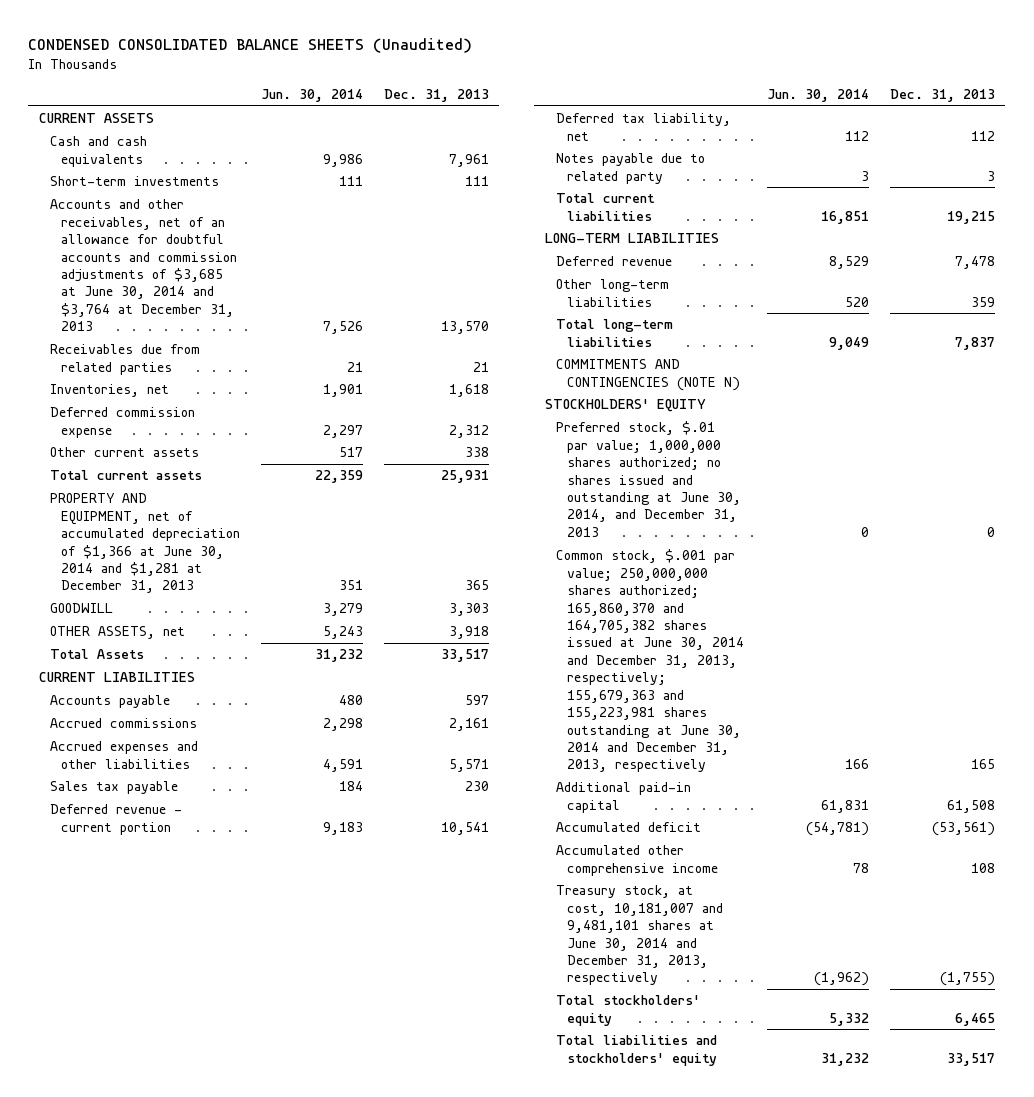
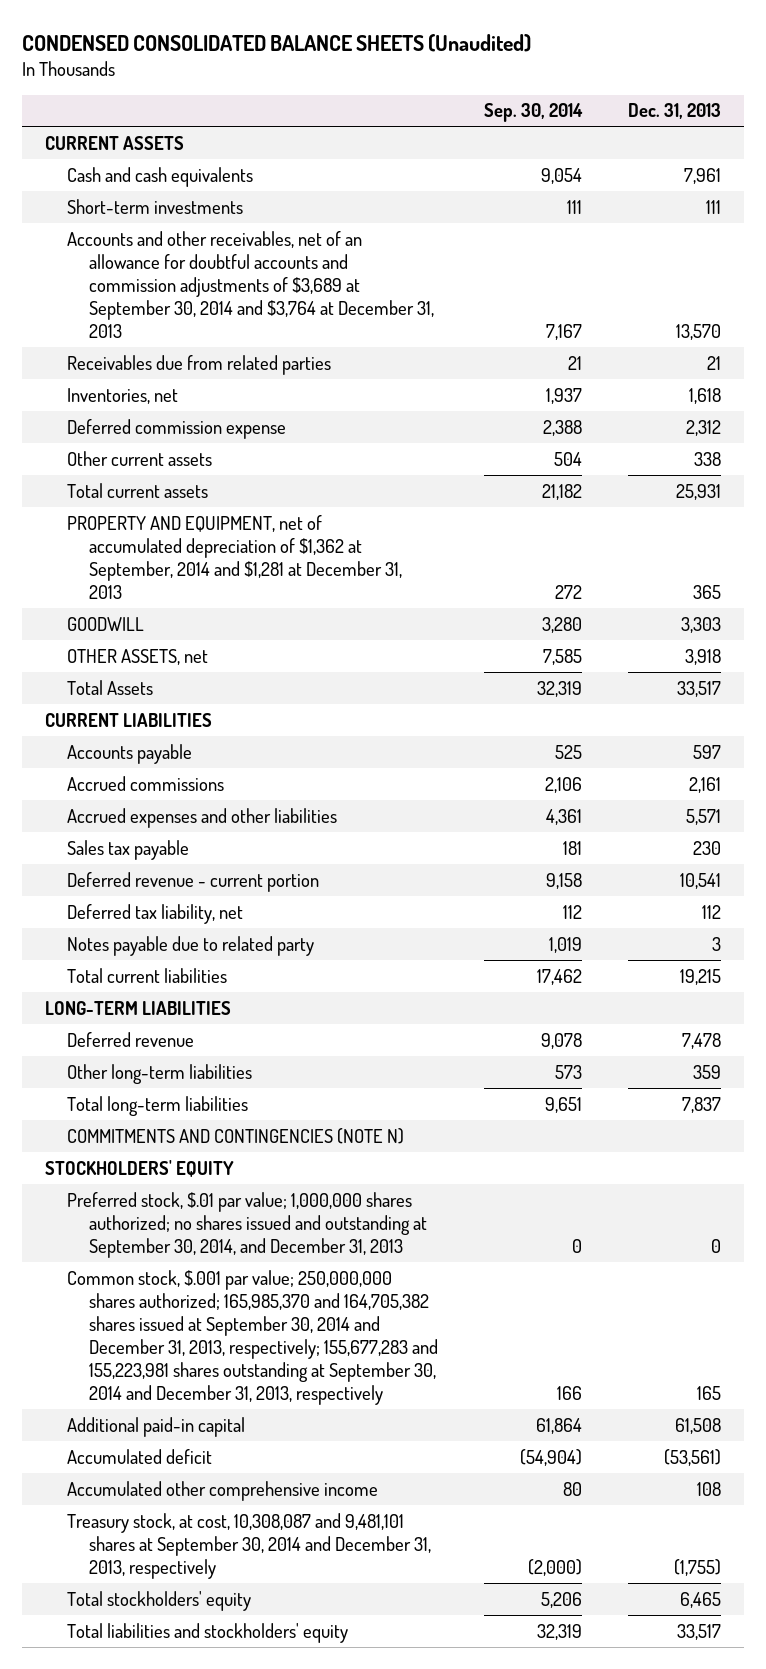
[260,89,363,103] Jun. 30, 2014 -> none
none -> [484,103,584,123] Sep. 30, 2014
[49,199,237,332] Accounts and other receivables, net of an allowance for doubtful accounts and commission adjustments of $3,685 at June 30, 2014 and $3,764 at December 31, 2013 -> [67,230,435,339] Accounts and other receivables, net of an allowance for doubtful accounts and commission adjustments of $3,689 at September 30, 2014 and $3,764 at December 31, 2013
[49,493,240,594] PROPERTY AND EQUIPMENT, net of accumulated depreciation of $1,366 at June 30, 2014 and $1,281 at December 31, 2013 -> [67,514,403,600] PROPERTY AND EQUIPMENT, net of accumulated depreciation of $1,362 at September, 2014 and $1,281 at December 31, 2013
[555,421,741,537] Preferred stock, $.01 par value; 1,000,000 shares authorized; no shares issued and outstanding at June 30, 2014, and December 31, 2013 -> [67,1191,428,1258] Preferred stock, $.01 par value; 1,000,000 shares authorized; no shares issued and outstanding at September 30, 2014, and December 31, 2013
[555,549,744,773] Common stock, $.001 par value; 250,000,000 shares authorized; 165,860,370 and 164,705,382 shares issued at June 30, 2014 and December 31, 2013, respectively; 155,679,363 and 155,223,981 shares outstanding at June 30, 2014 and December 31, 2013, respectively -> [67,1269,439,1406] Common stock, $.001 par value; 250,000,000 shares authorized; 165,985,370 and 164,705,382 shares issued at September 30, 2014 and December 31, 2013, respectively; 155,677,283 and 155,223,981 shares outstanding at September 30, 2014 and December 31, 2013, respectively
[555,885,723,986] Treasury stock, at cost, 10,181,007 and 9,481,101 shares at June 30, 2014 and December 31, 2013, respectively -> [67,1512,432,1579] Treasury stock, at cost, 10,308,087 and 9,481,101 shares at September 30, 2014 and December 31, 2013, respectively

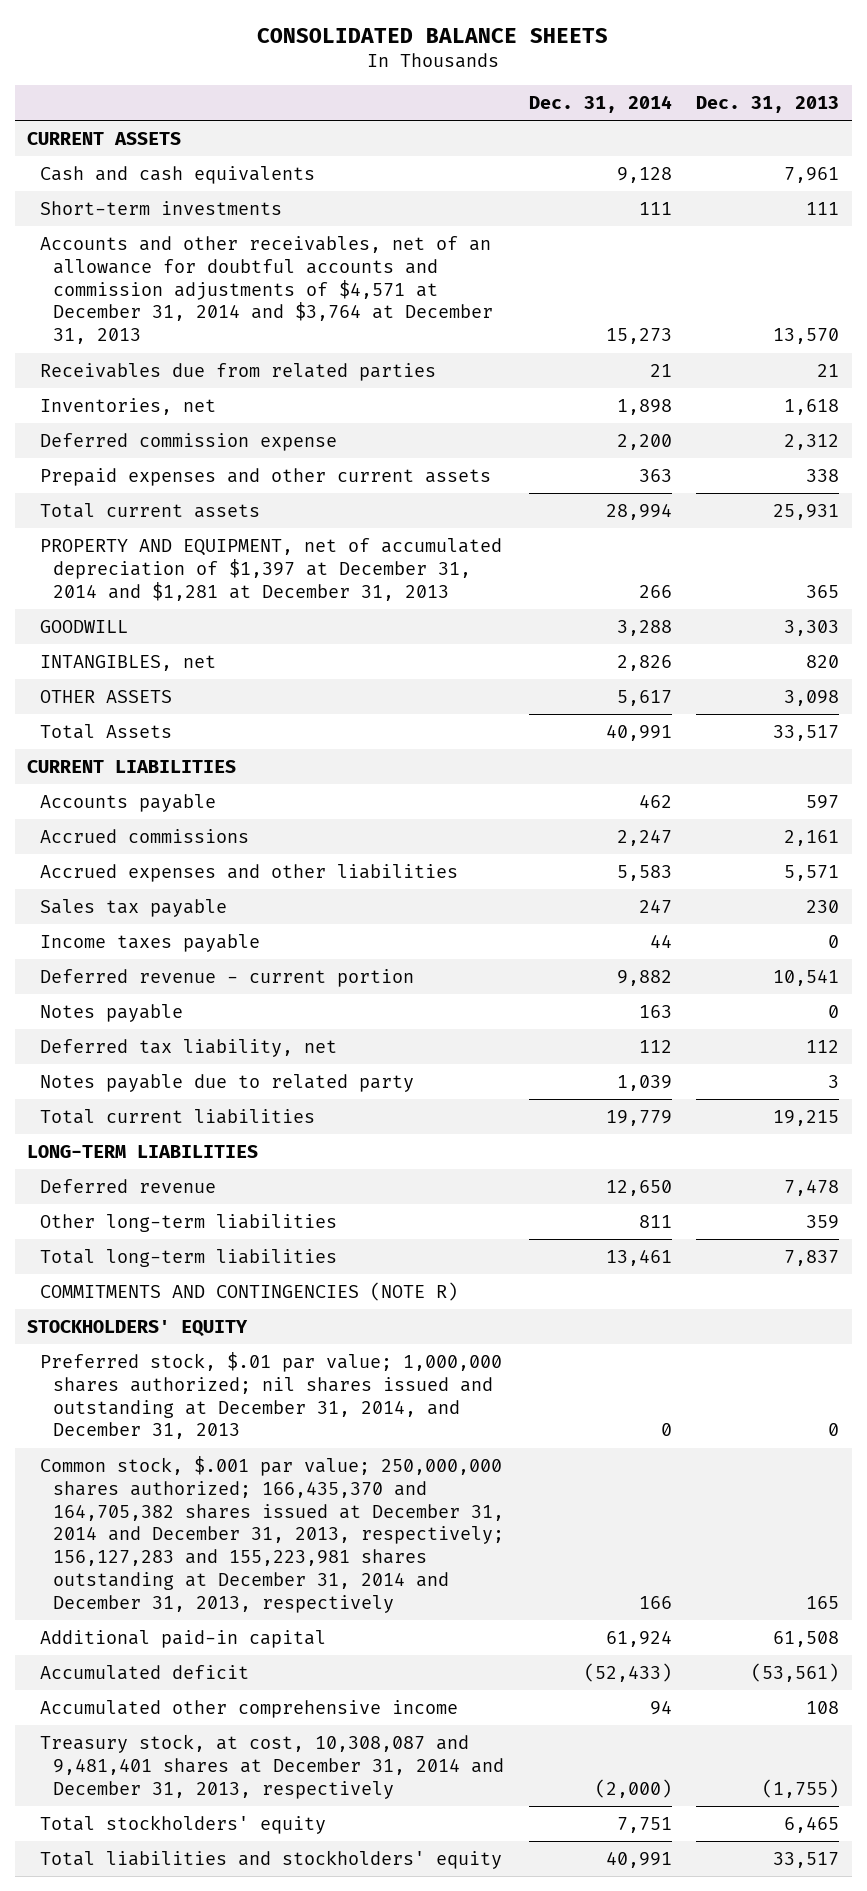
[21,33,531,52] CONDENSED CONSOLIDATED BALANCE SHEETS (Unaudited) -> [257,27,609,43] CONSOLIDATED BALANCE SHEETS
[484,103,584,123] Sep. 30, 2014 -> none
none -> [528,94,672,113] Dec. 31, 2014
[67,230,435,339] Accounts and other receivables, net of an allowance for doubtful accounts and commission adjustments of $3,689 at September 30, 2014 and $3,764 at December 31, 2013 -> [40,236,493,345] Accounts and other receivables, net of an allowance for doubtful accounts and commission adjustments of $4,571 at December 31, 2014 and $3,764 at December 31, 2013
[67,450,213,466] Other current assets -> [40,468,492,487] Prepaid expenses and other current assets
[67,514,403,600] PROPERTY AND EQUIPMENT, net of accumulated depreciation of $1,362 at September, 2014 and $1,281 at December 31, 2013 -> [40,538,503,601] PROPERTY AND EQUIPMENT, net of accumulated depreciation of $1,397 at December 31, 2014 and $1,281 at December 31, 2013
none -> [40,655,217,672] INTANGIBLES, net
[67,648,209,665] OTHER ASSETS, net -> [40,690,173,704] OTHER ASSETS
[685,648,722,665] 3,918 -> [784,690,840,707] 3,098
none -> [40,934,261,953] Income taxes payable
none -> [40,1004,184,1023] Notes payable
[67,1127,405,1144] COMMITMENTS AND CONTINGENCIES (NOTE N) -> [40,1282,459,1302] COMMITMENTS AND CONTINGENCIES (NOTE R)
[67,1191,428,1258] Preferred stock, $.01 par value; 1,000,000 shares authorized; no shares issued and outstanding at September 30, 2014, and December 31, 2013 -> [40,1352,503,1440] Preferred stock, $.01 par value; 1,000,000 shares authorized; nil shares issued and outstanding at December 31, 2014, and December 31, 2013
[67,1269,439,1406] Common stock, $.001 par value; 250,000,000 shares authorized; 165,985,370 and 164,705,382 shares issued at September 30, 2014 and December 31, 2013, respectively; 155,677,283 and 155,223,981 shares outstanding at September 30, 2014 and December 31, 2013, respectively -> [40,1456,504,1613] Common stock, $.001 par value; 250,000,000 shares authorized; 166,435,370 and 164,705,382 shares issued at December 31, 2014 and December 31, 2013, respectively; 156,127,283 and 155,223,981 shares outstanding at December 31, 2014 and December 31, 2013, respectively
[67,1512,432,1579] Treasury stock, at cost, 10,308,087 and 9,481,101 shares at September 30, 2014 and December 31, 2013, respectively -> [40,1734,504,1799] Treasury stock, at cost, 10,308,087 and 9,481,401 shares at December 31, 2014 and December 31, 2013, respectively

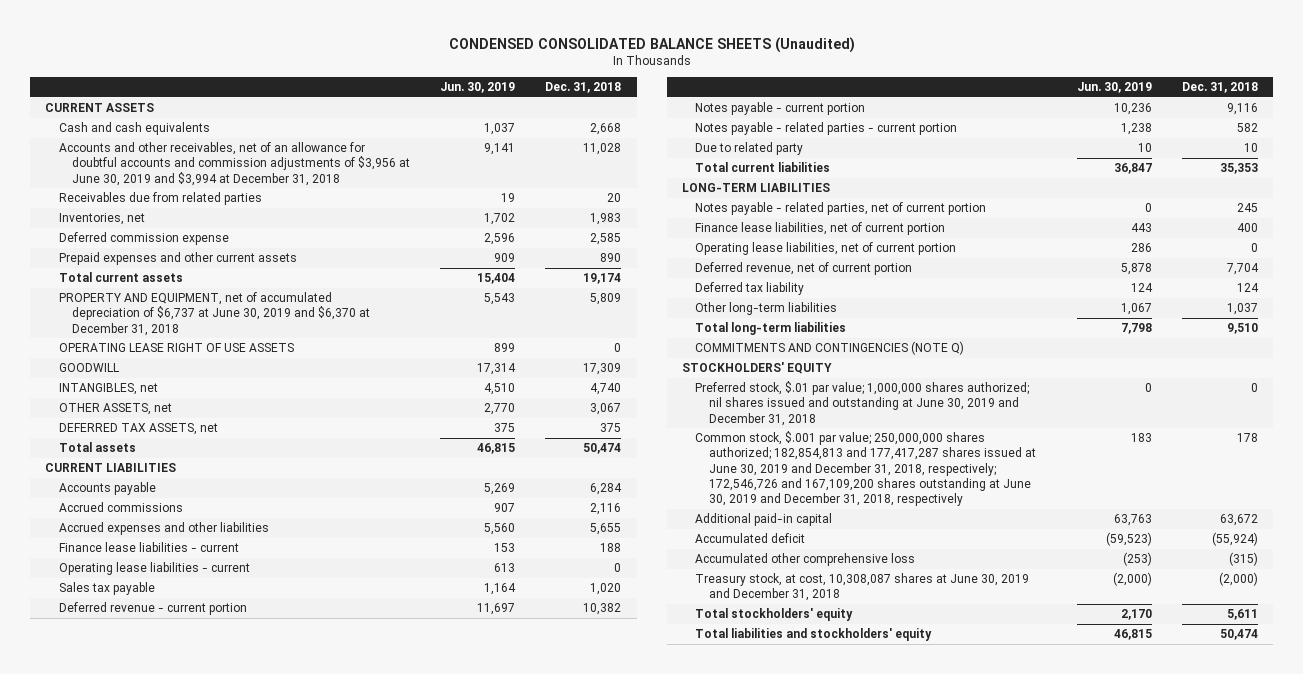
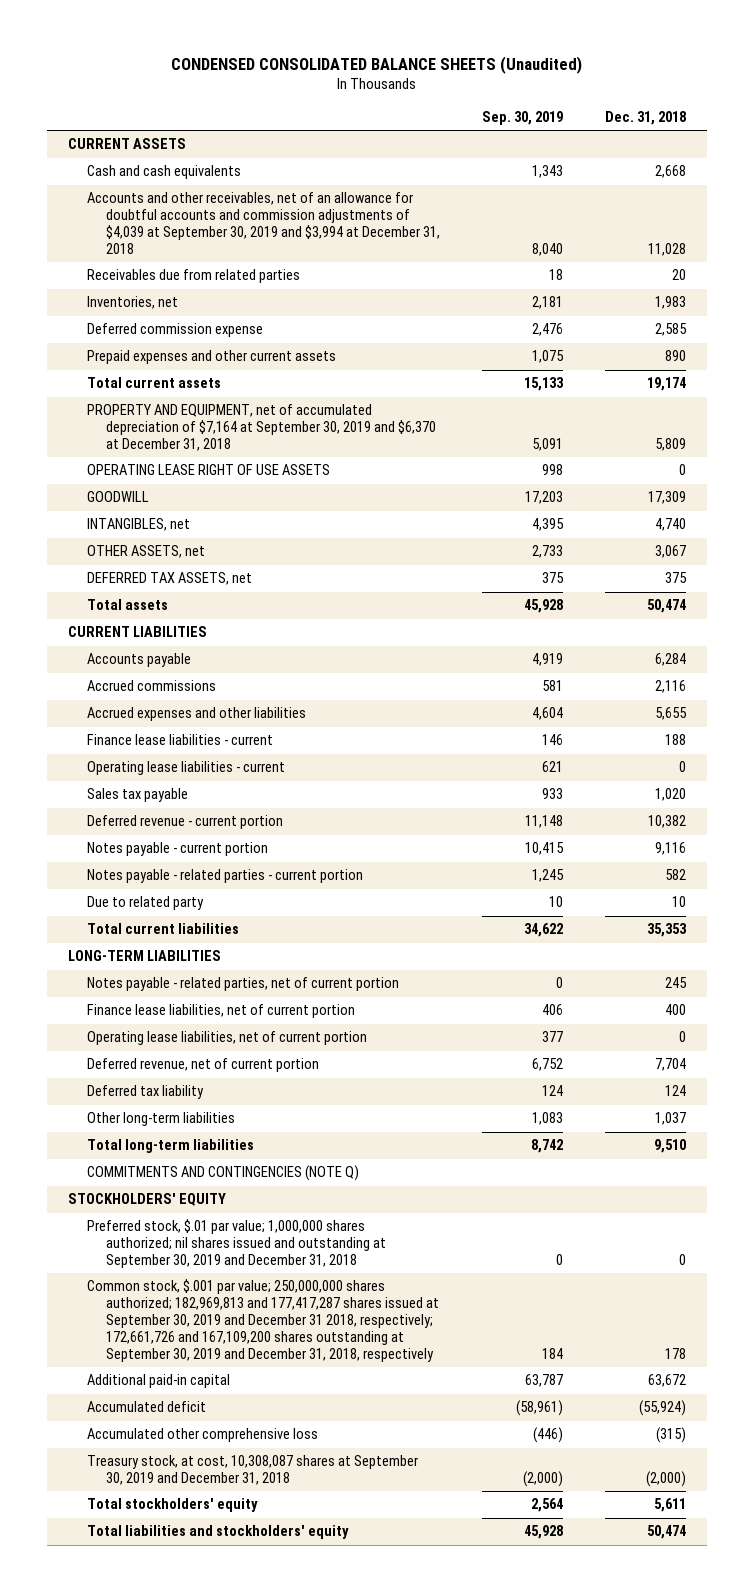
[440,82,516,94] Jun. 30, 2019 -> none
none -> [482,111,564,126] Sep. 30, 2019
[58,142,411,186] Accounts and other receivables, net of an allowance for doubtful accounts and commission adjustments of $3,956 at June 30, 2019 and $3,994 at December 31, 2018 -> [87,192,441,254] Accounts and other receivables, net of an allowance for doubtful accounts and commission adjustments of $4,039 at September 30, 2019 and $3,994 at December 31, 2018
[58,292,371,336] PROPERTY AND EQUIPMENT, net of accumulated depreciation of $6,737 at June 30, 2019 and $6,370 at December 31, 2018 -> [87,404,437,452] PROPERTY AND EQUIPMENT, net of accumulated depreciation of $7,164 at September 30, 2019 and $6,370 at December 31, 2018
[695,381,1030,426] Preferred stock, $.01 par value; 1,000,000 shares authorized; nil shares issued and outstanding at June 30, 2019 and December 31, 2018 -> [87,1219,387,1269] Preferred stock, $.01 par value; 1,000,000 shares authorized; nil shares issued and outstanding at September 30, 2019 and December 31, 2018
[695,431,1037,507] Common stock, $.001 par value; 250,000,000 shares authorized; 182,854,813 and 177,417,287 shares issued at June 30, 2019 and December 31, 2018, respectively; 172,546,726 and 167,109,200 shares outstanding at June 30, 2019 and December 31, 2018, respectively -> [87,1279,440,1362] Common stock, $.001 par value; 250,000,000 shares authorized; 182,969,813 and 177,417,287 shares issued at September 30, 2019 and December 31 2018, respectively; 172,661,726 and 167,109,200 shares outstanding at September 30, 2019 and December 31, 2018, respectively
[695,573,1030,602] Treasury stock, at cost, 10,308,087 shares at June 30, 2019 and December 31, 2018 -> [87,1455,419,1486] Treasury stock, at cost, 10,308,087 shares at September 30, 2019 and December 31, 2018

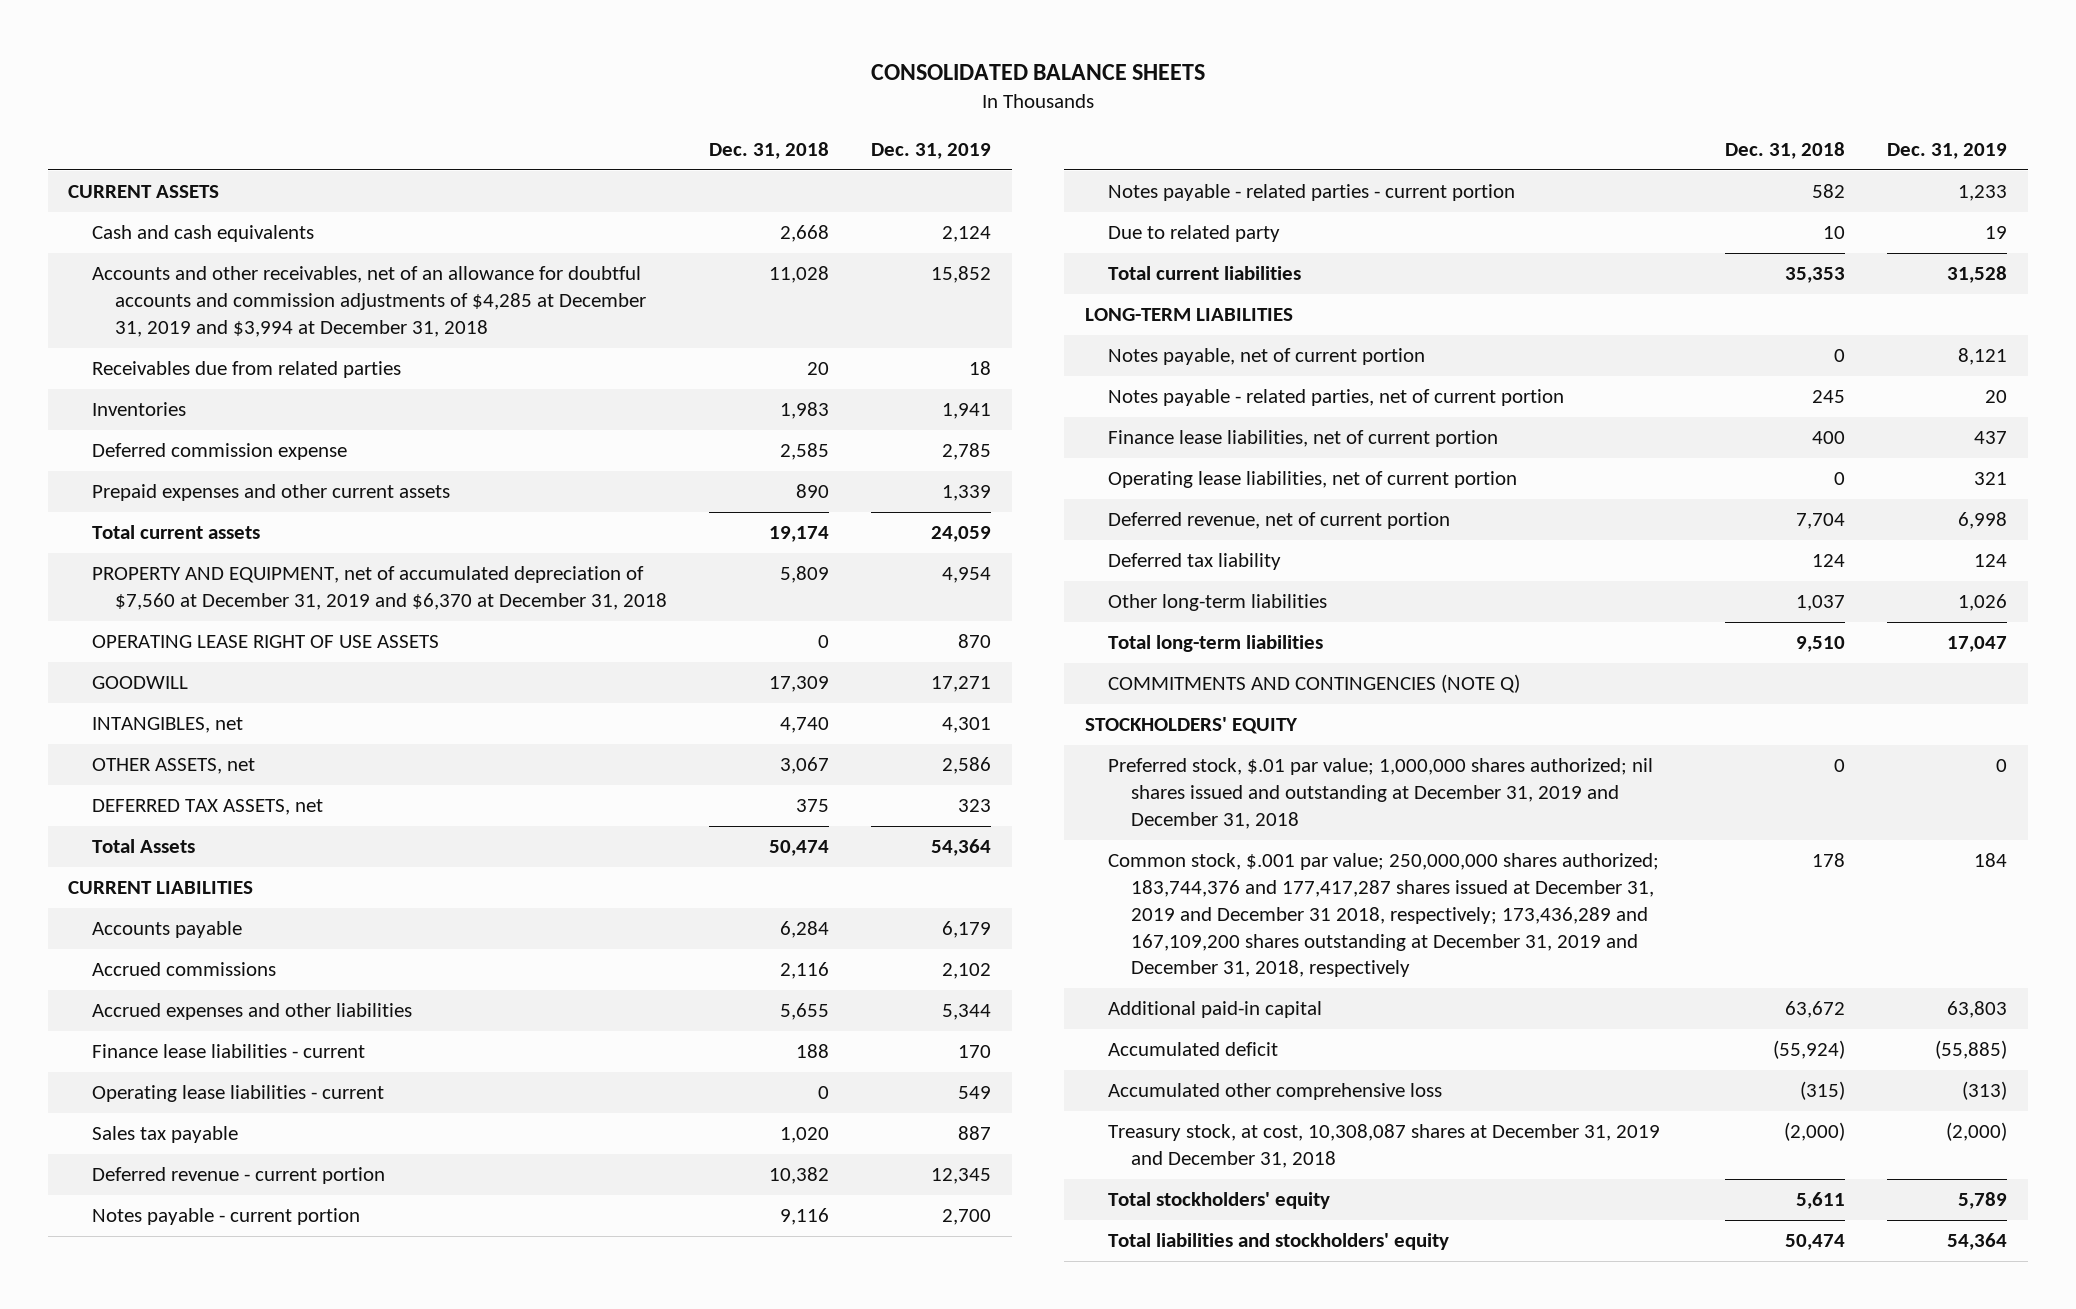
[171,55,583,74] CONDENSED CONSOLIDATED BALANCE SHEETS (Unaudited) -> [870,63,1205,80] CONSOLIDATED BALANCE SHEETS
[482,111,564,126] Sep. 30, 2019 -> none
none -> [870,142,991,159] Dec. 31, 2019
[87,192,441,254] Accounts and other receivables, net of an allowance for doubtful accounts and commission adjustments of $4,039 at September 30, 2019 and $3,994 at December 31, 2018 -> [91,266,647,337] Accounts and other receivables, net of an allowance for doubtful accounts and commission adjustments of $4,285 at December 31, 2019 and $3,994 at December 31, 2018
[87,296,179,310] Inventories, net -> [91,402,186,417] Inventories
[87,404,437,452] PROPERTY AND EQUIPMENT, net of accumulated depreciation of $7,164 at September 30, 2019 and $6,370 at December 31, 2018 -> [91,566,668,611] PROPERTY AND EQUIPMENT, net of accumulated depreciation of $7,560 at December 31, 2019 and $6,370 at December 31, 2018
[87,599,169,611] Total assets -> [91,839,195,854] Total Assets
none -> [1107,348,1425,366] Notes payable, net of current portion
[87,1219,387,1269] Preferred stock, $.01 par value; 1,000,000 shares authorized; nil shares issued and outstanding at September 30, 2019 and December 31, 2018 -> [1107,758,1653,829] Preferred stock, $.01 par value; 1,000,000 shares authorized; nil shares issued and outstanding at December 31, 2019 and December 31, 2018
[87,1279,440,1362] Common stock, $.001 par value; 250,000,000 shares authorized; 182,969,813 and 177,417,287 shares issued at September 30, 2019 and December 31 2018, respectively; 172,661,726 and 167,109,200 shares outstanding at September 30, 2019 and December 31, 2018, respectively -> [1107,853,1659,978] Common stock, $.001 par value; 250,000,000 shares authorized; 183,744,376 and 177,417,287 shares issued at December 31, 2019 and December 31 2018, respectively; 173,436,289 and 167,109,200 shares outstanding at December 31, 2019 and December 31, 2018, respectively
[87,1455,419,1486] Treasury stock, at cost, 10,308,087 shares at September 30, 2019 and December 31, 2018 -> [1107,1124,1660,1169] Treasury stock, at cost, 10,308,087 shares at December 31, 2019 and December 31, 2018

